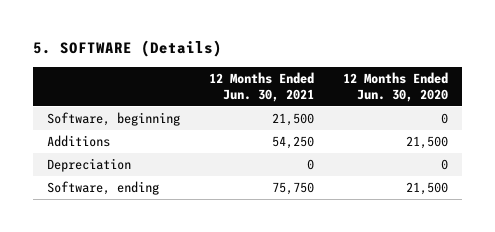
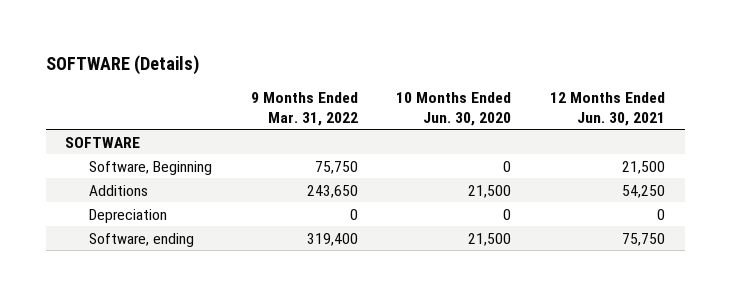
[33,40,223,58] 5. SOFTWARE (Details) -> [45,55,199,76] SOFTWARE (Details)
[343,71,449,102] 12 Months Ended Jun. 30, 2020 -> none
none -> [250,92,358,126] 9 Months Ended Mar. 31, 2022
none -> [396,92,512,126] 10 Months Ended Jun. 30, 2020
none -> [65,136,141,148] SOFTWARE
[47,111,181,126] Software, beginning -> [88,160,212,175] Software, Beginning

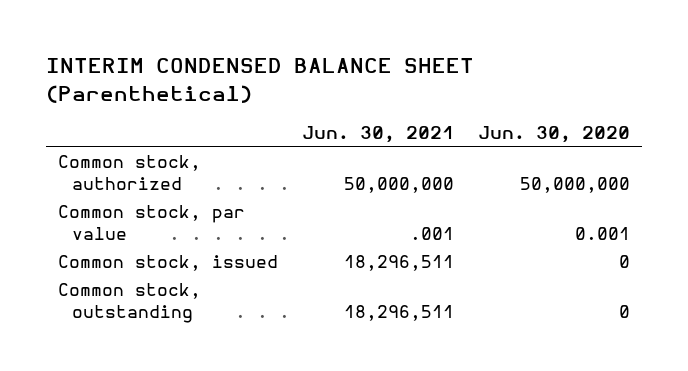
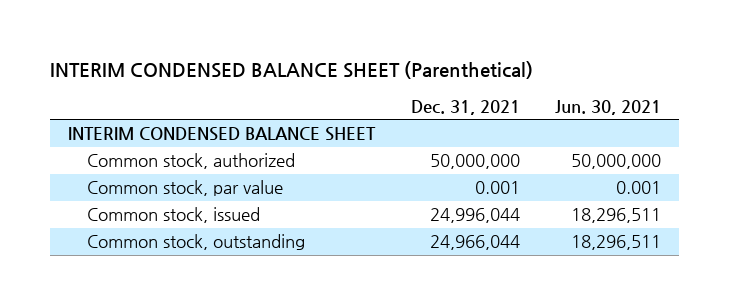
[478,125,631,143] Jun. 30, 2020 -> none
none -> [410,99,520,115] Dec. 31, 2021
none -> [68,127,377,142] INTERIM CONDENSED BALANCE SHEET
[410,226,455,240] .001 -> [616,181,662,195] 0.001

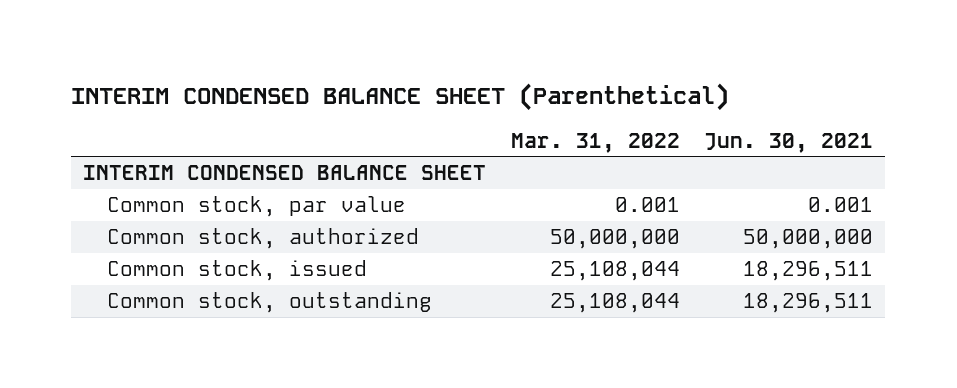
[410,99,520,115] Dec. 31, 2021 -> none
none -> [510,132,680,153] Mar. 31, 2022
[87,153,296,170] Common stock, authorized -> [106,228,419,250] Common stock, authorized

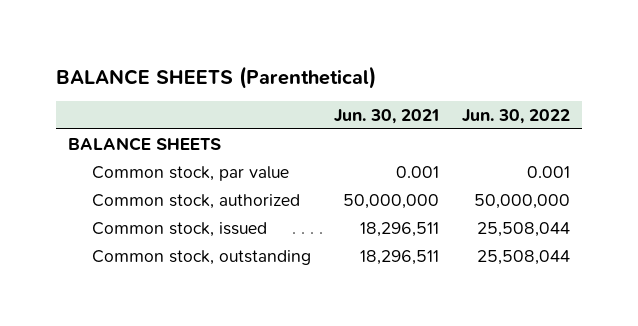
[71,82,730,111] INTERIM CONDENSED BALANCE SHEET (Parenthetical) -> [56,65,377,89] BALANCE SHEETS (Parenthetical)
[510,132,680,153] Mar. 31, 2022 -> none
none -> [462,108,571,124] Jun. 30, 2022
[83,165,487,181] INTERIM CONDENSED BALANCE SHEET -> [68,136,222,151] BALANCE SHEETS

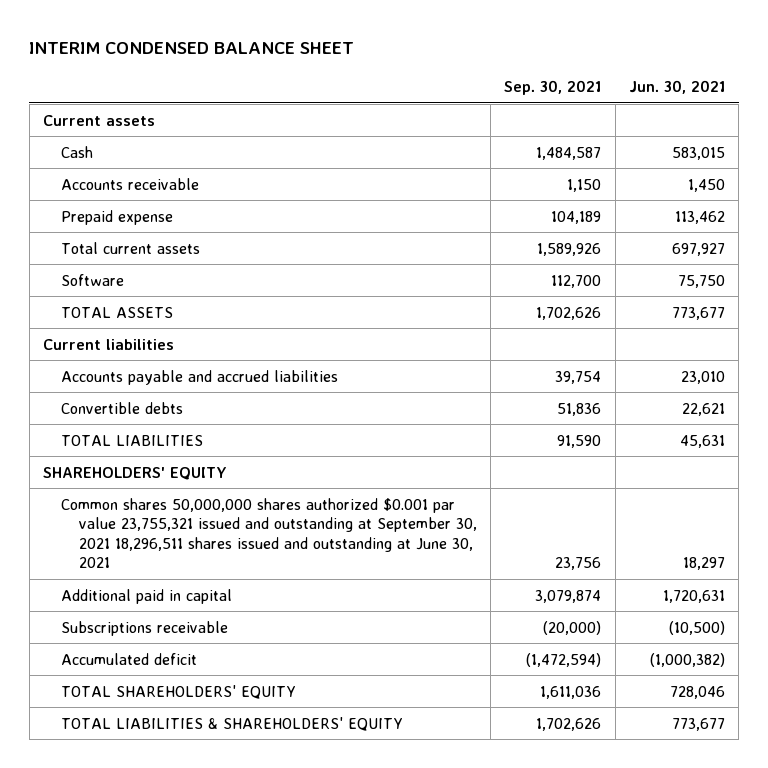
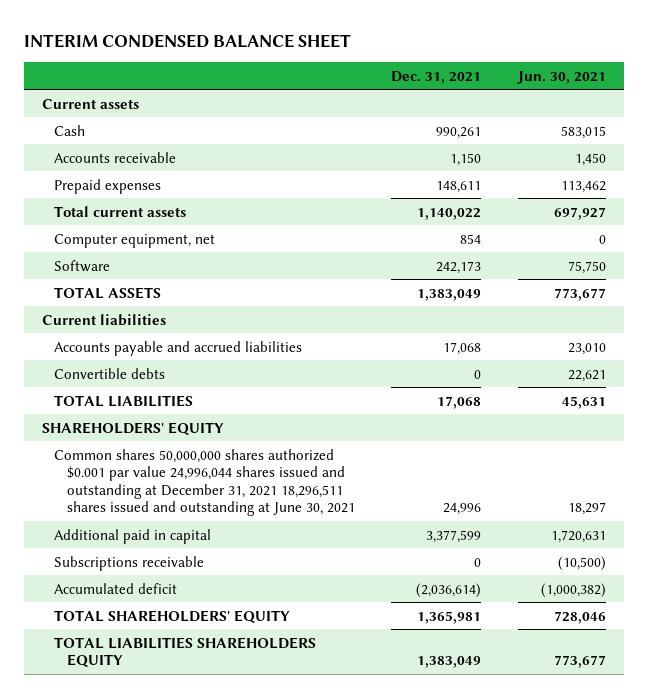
[504,80,602,96] Sep. 30, 2021 -> none
none -> [391,70,482,84] Dec. 31, 2021
[60,209,173,225] Prepaid expense -> [54,178,162,194] Prepaid expenses
none -> [54,233,216,248] Computer equipment, net
[60,497,477,569] Common shares 50,000,000 shares authorized $0.001 par value 23,755,321 issued and outstanding at September 30, 2021 18,296,511 shares issued and outstanding at June 30, 2021 -> [54,448,355,516] Common shares 50,000,000 shares authorized $0.001 par value 24,996,044 shares issued and outstanding at December 31, 2021 18,296,511 shares issued and outstanding at June 30, 2021
[60,716,403,731] TOTAL LIABILITIES & SHAREHOLDERS' EQUITY -> [54,636,317,669] TOTAL LIABILITIES SHAREHOLDERS EQUITY

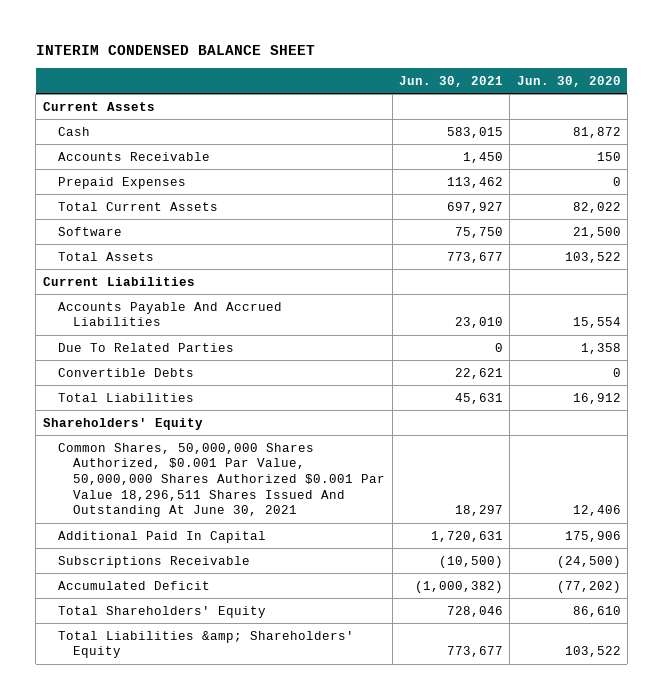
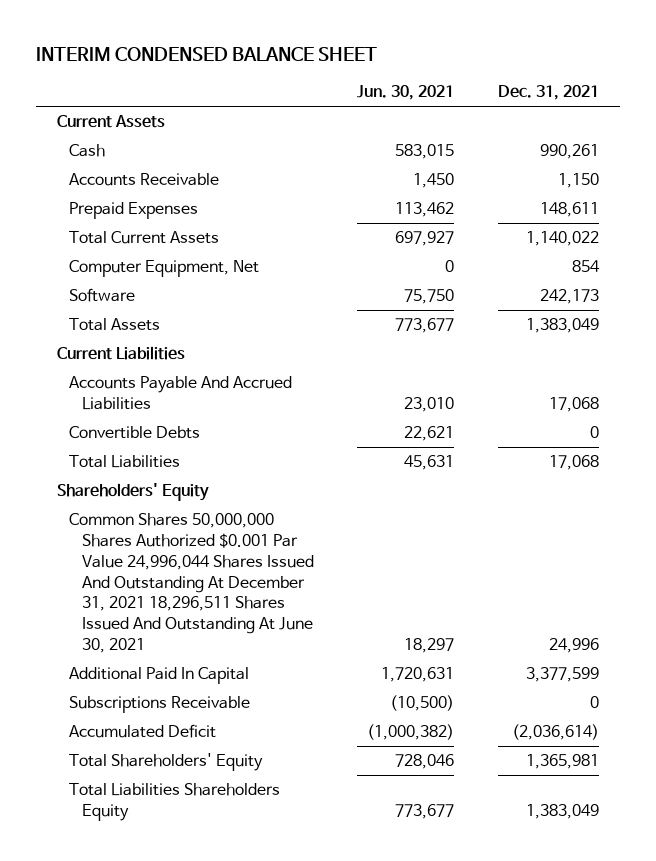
[516,75,621,87] Jun. 30, 2020 -> none
none -> [497,85,599,101] Dec. 31, 2021
none -> [69,260,260,278] Computer Equipment, Net
[58,342,235,352] Due To Related Parties -> none
[58,442,386,518] Common Shares, 50,000,000 Shares Authorized, $0.001 Par Value, 50,000,000 Shares Authorized $0.001 Par Value 18,296,511 Shares Issued And Outstanding At June 30, 2021 -> [69,513,314,653] Common Shares 50,000,000 Shares Authorized $0.001 Par Value 24,996,044 Shares Issued And Outstanding At December 31, 2021 18,296,511 Shares Issued And Outstanding At June 30, 2021
[58,630,355,659] Total Liabilities &amp; Shareholders' Equity -> [69,783,281,822] Total Liabilities Shareholders Equity

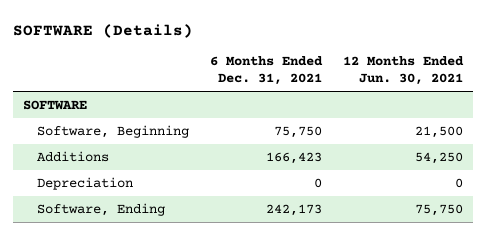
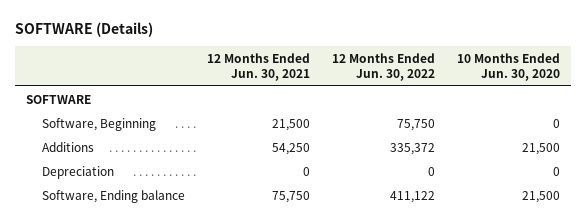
[209,56,323,86] 6 Months Ended Dec. 31, 2021 -> none
none -> [331,53,435,82] 12 Months Ended Jun. 30, 2022
none -> [457,53,561,82] 10 Months Ended Jun. 30, 2020
[36,202,165,216] Software, Ending -> [41,189,185,203] Software, Ending balance

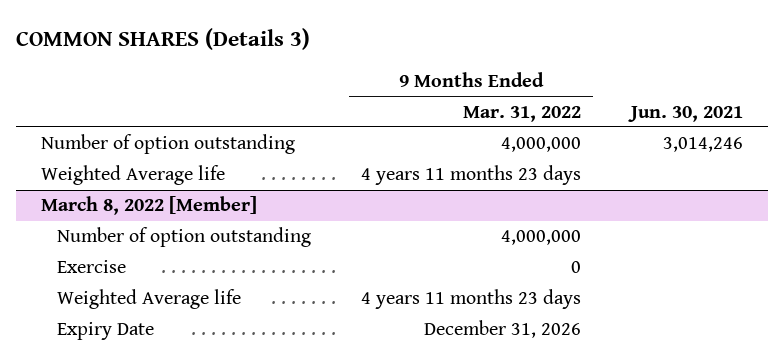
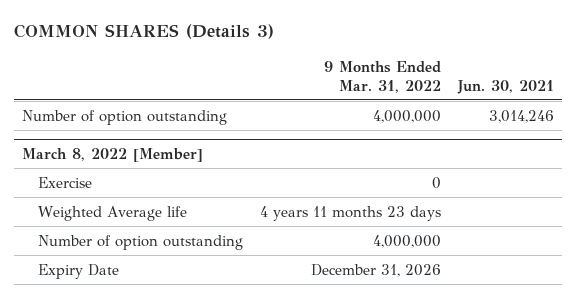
[40,165,225,186] Weighted Average life -> none
[57,227,312,248] Number of option outstanding -> [37,234,243,250] Number of option outstanding

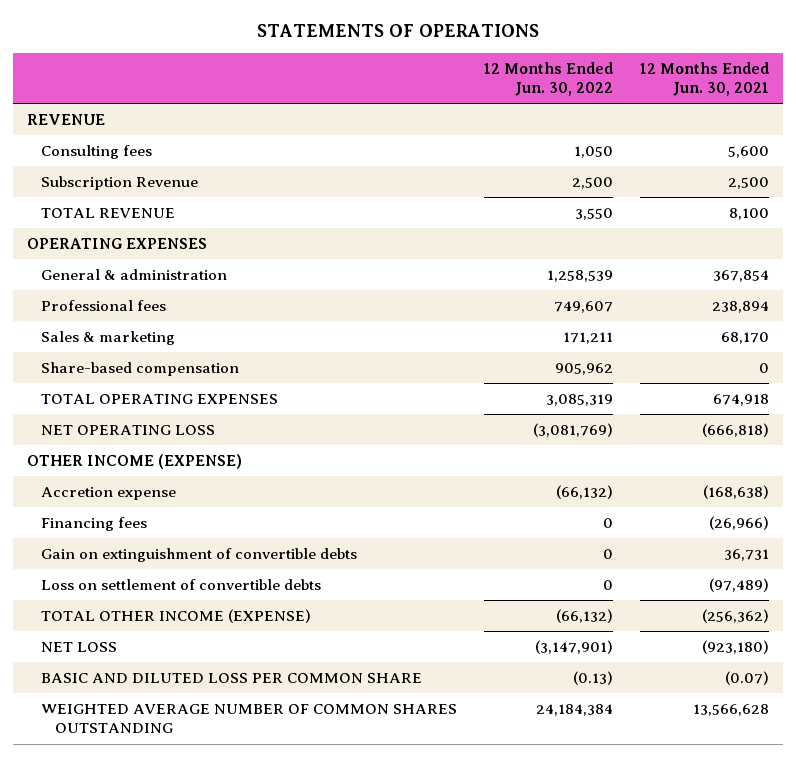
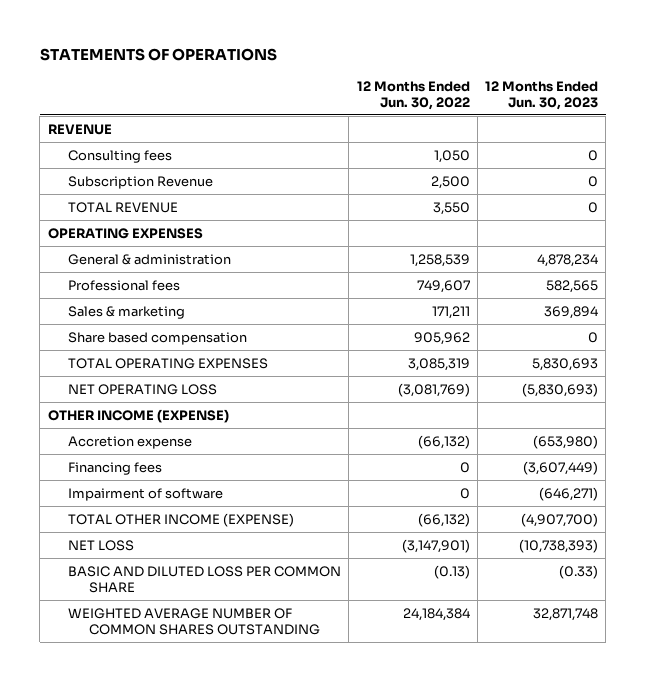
[639,61,769,96] 12 Months Ended Jun. 30, 2021 -> none
none -> [485,80,599,110] 12 Months Ended Jun. 30, 2023
[40,362,239,377] Share-based compensation -> [68,331,248,345] Share based compensation
[40,548,357,563] Gain on extinguishment of convertible debts -> none
[40,579,321,591] Loss on settlement of convertible debts -> none
none -> [68,487,224,501] Impairment of software

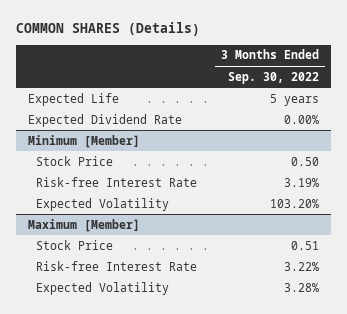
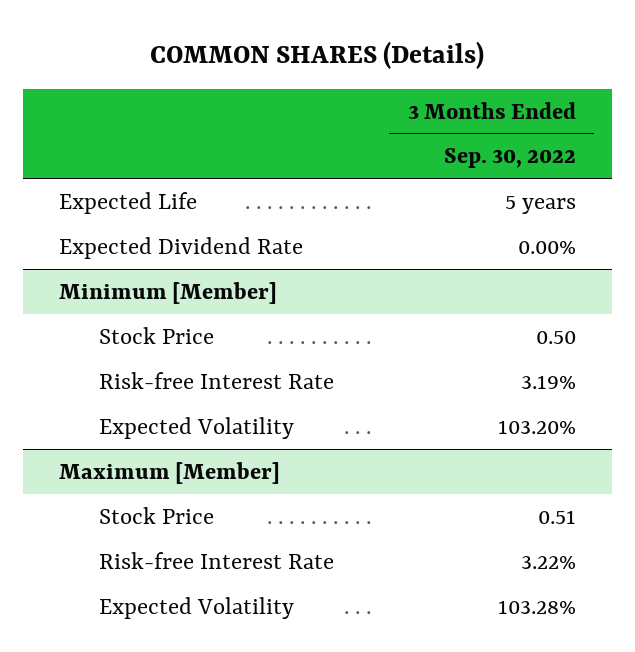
[284,282,320,292] 3.28% -> [497,599,576,614] 103.28%

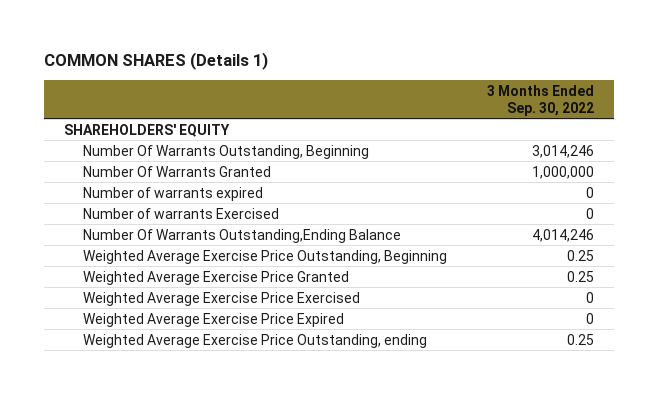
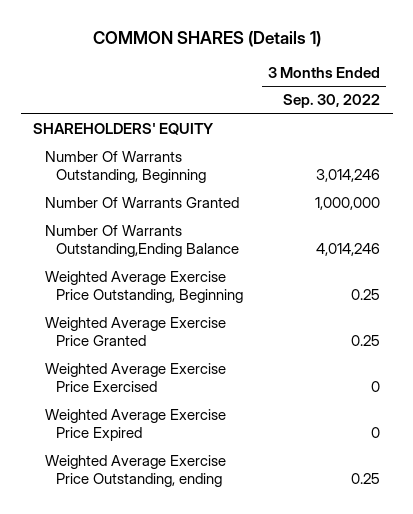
[82,186,263,201] Number of warrants expired -> none
[82,207,279,219] Number of warrants Exercised -> none

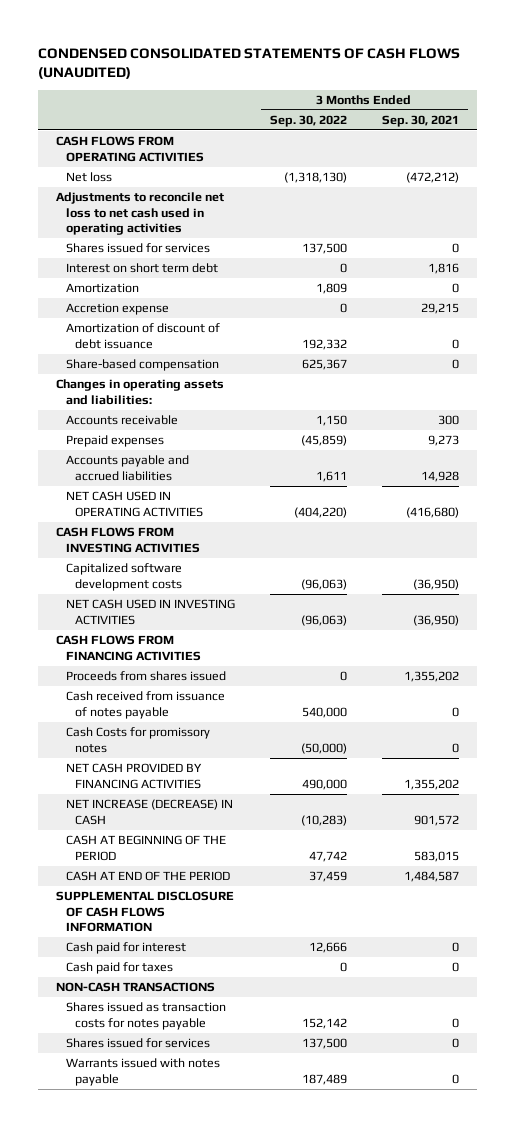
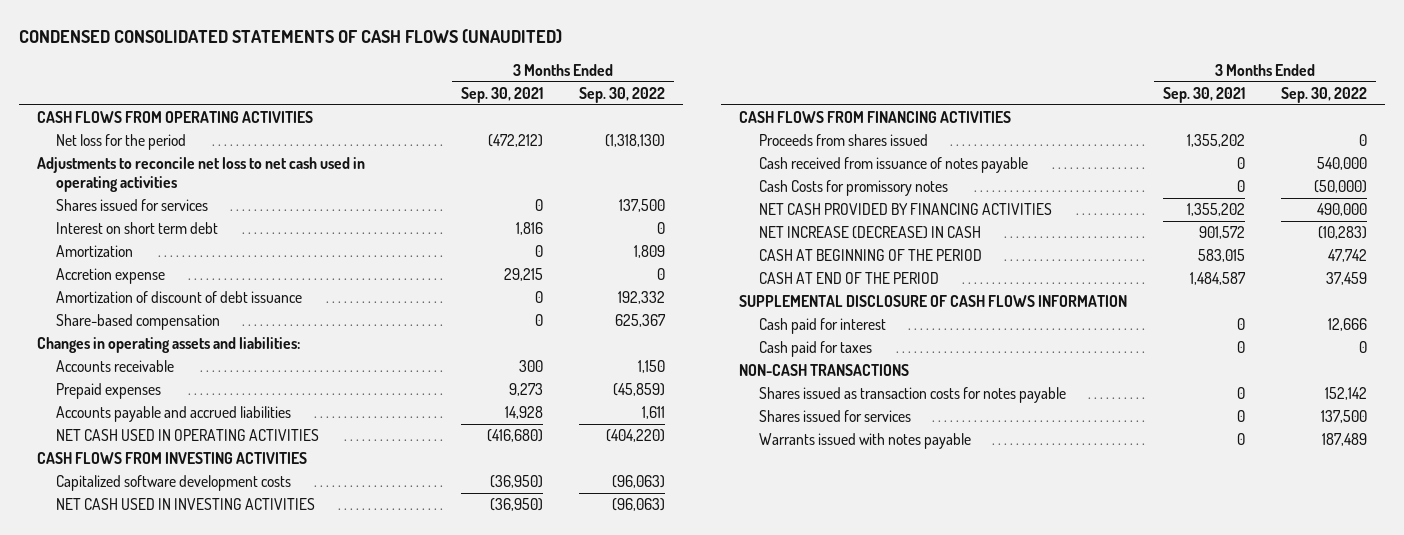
[65,172,112,183] Net loss -> [55,134,186,151] Net loss for the period

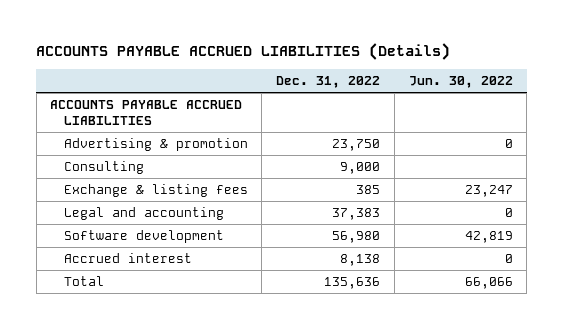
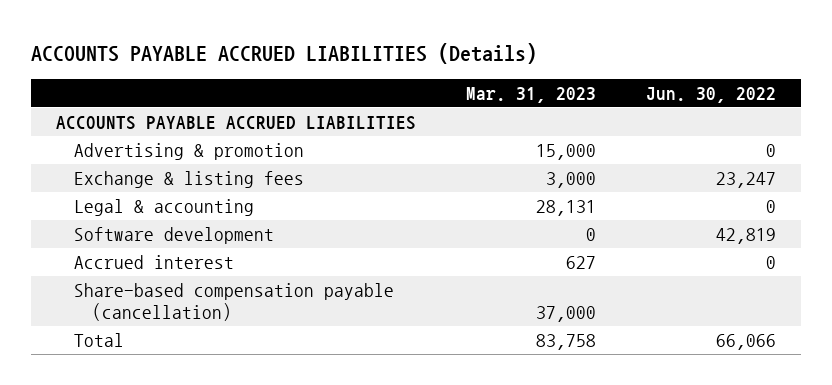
[276,76,381,89] Dec. 31, 2022 -> none
none -> [466,86,597,103] Mar. 31, 2023
[63,160,144,174] Consulting -> none
[63,206,224,220] Legal and accounting -> [74,199,255,217] Legal & accounting
none -> [74,283,395,322] Share-based compensation payable (cancellation)

